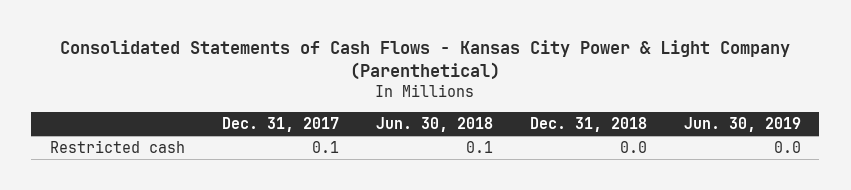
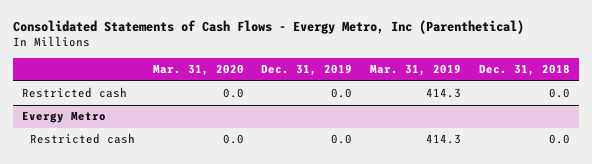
[60,40,791,81] Consolidated Statements of Cash Flows - Kansas City Power & Light Company (Parenthetical) -> [13,19,525,34] Consolidated Statements of Cash Flows - Evergy Metro, Inc (Parenthetical)
[221,117,339,133] Dec. 31, 2017 -> none
[375,117,493,133] Jun. 30, 2018 -> none
[683,117,801,133] Jun. 30, 2019 -> none
none -> [152,64,244,77] Mar. 31, 2020
none -> [261,64,353,77] Dec. 31, 2019
none -> [370,64,462,77] Mar. 31, 2019
none -> [21,111,106,124] Evergy Metro
none -> [30,133,136,145] Restricted cash

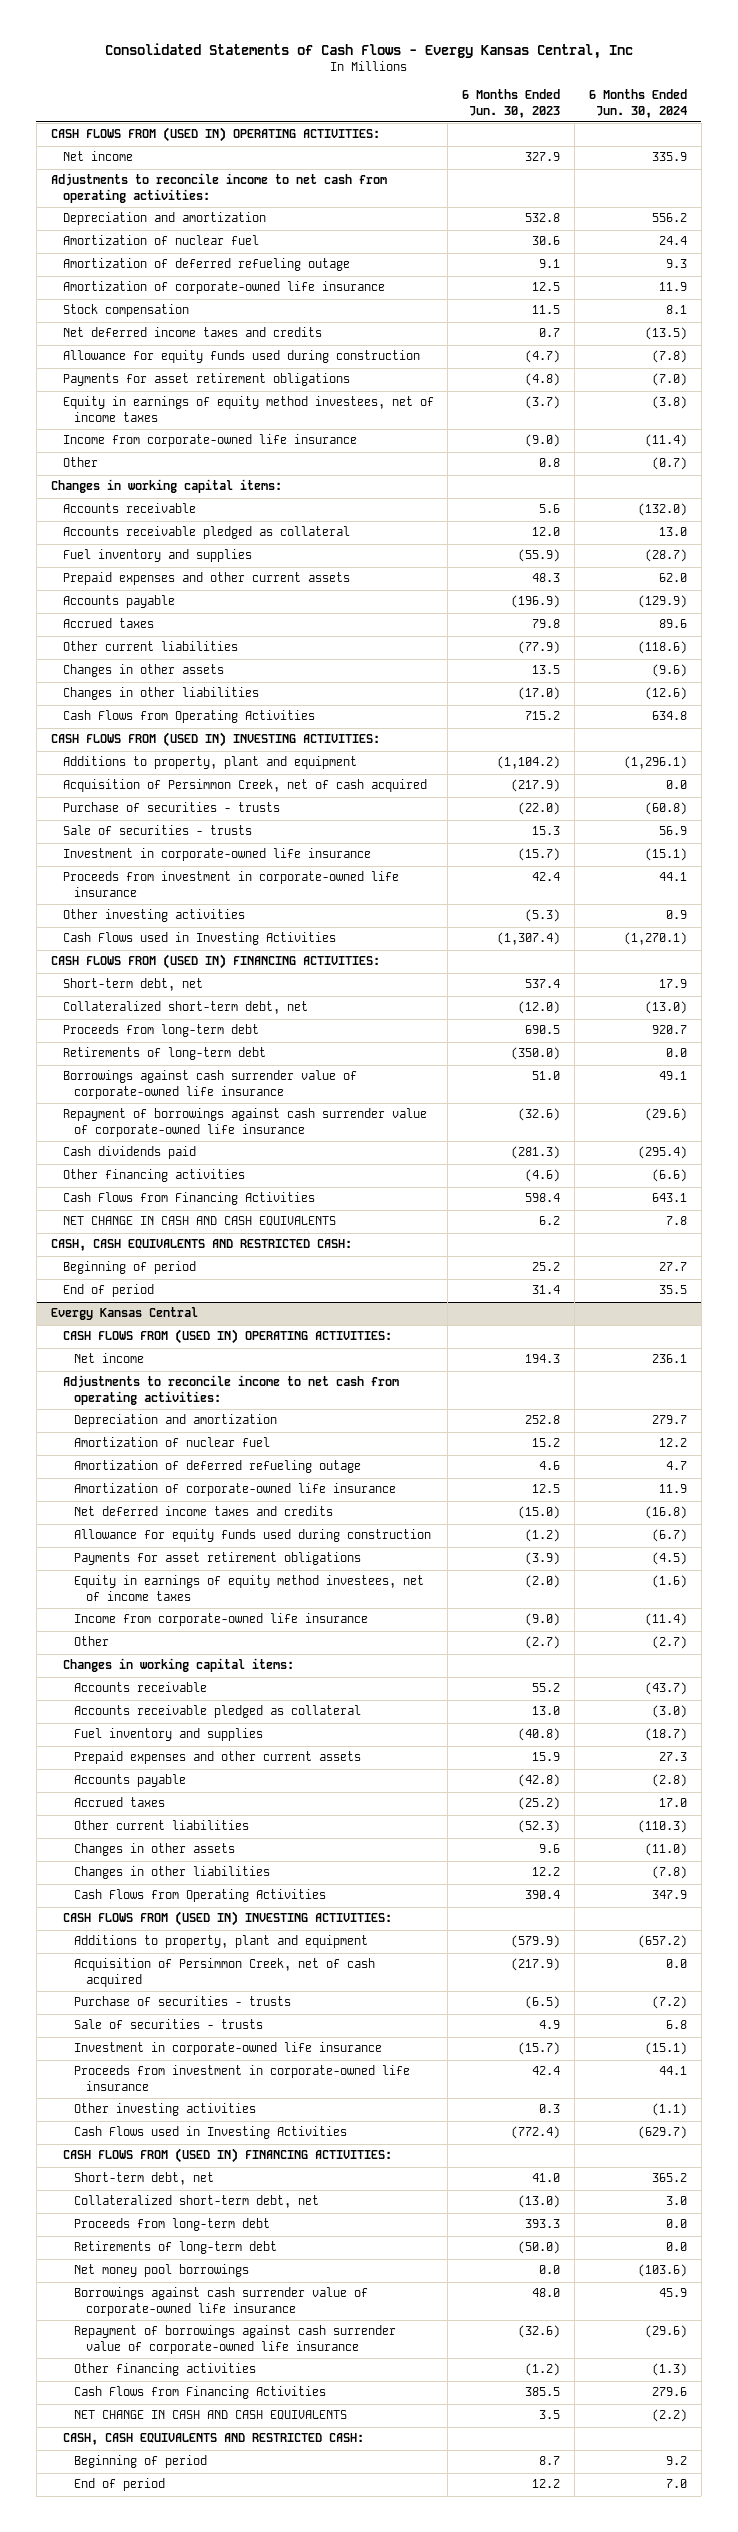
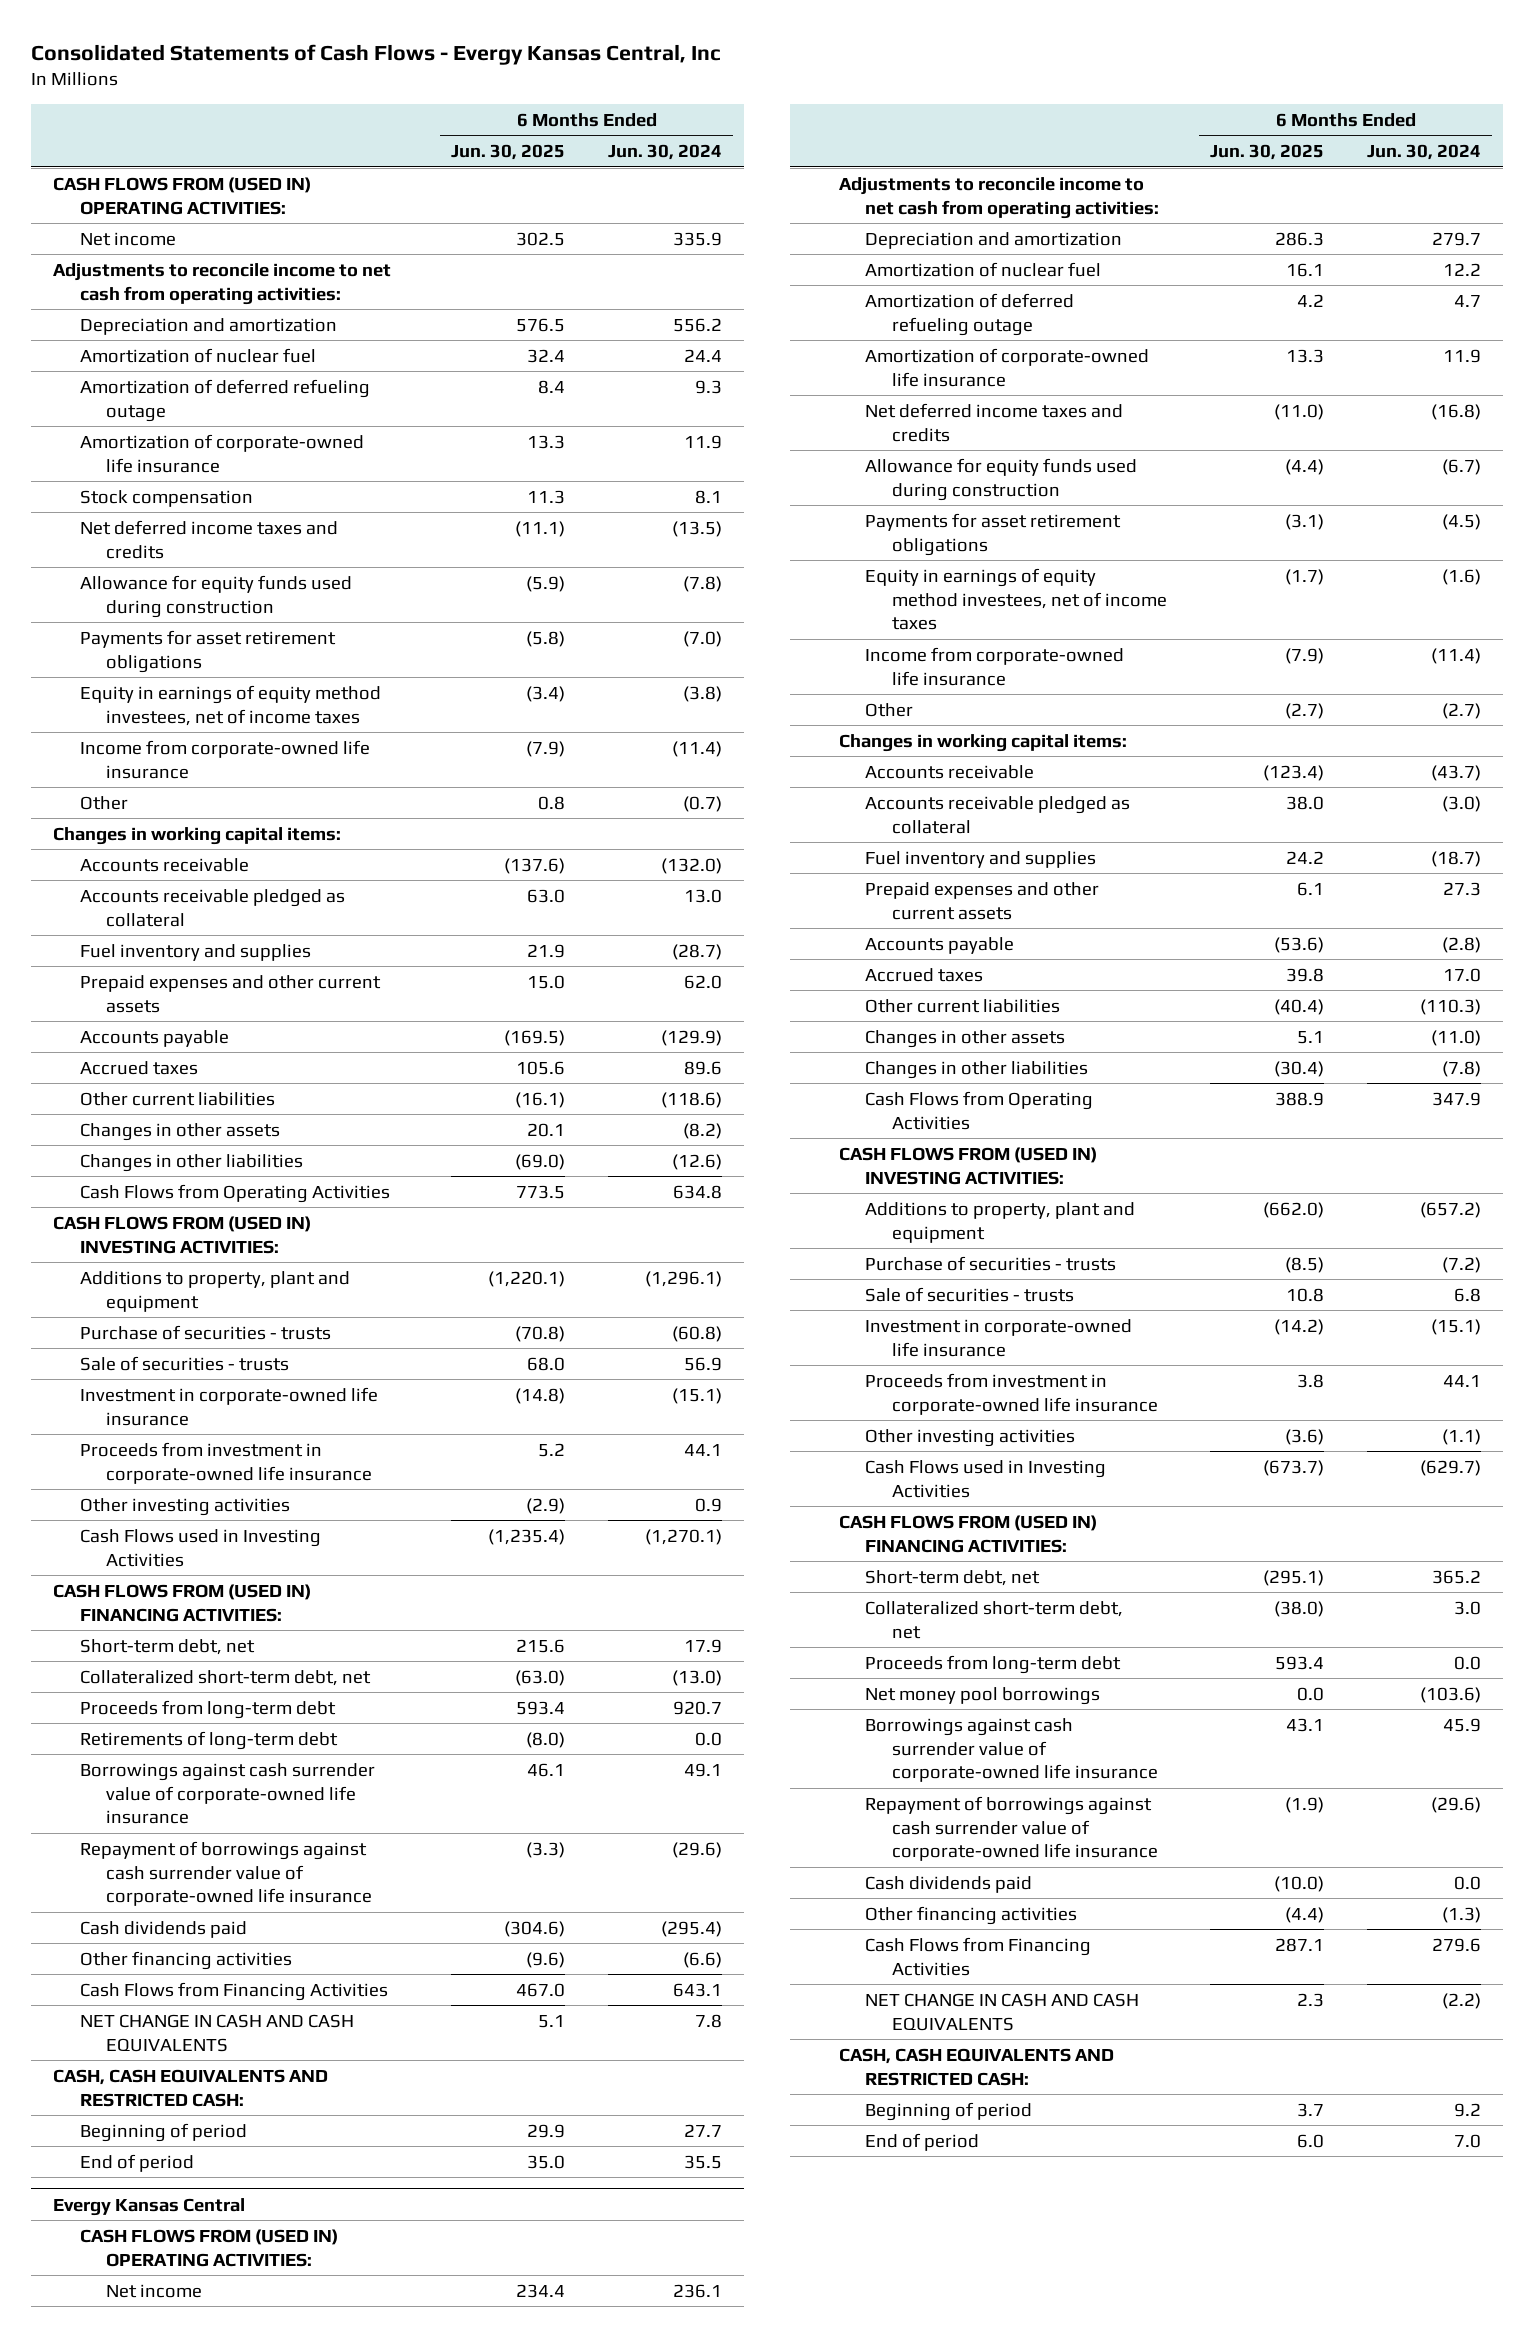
[462,89,561,118] 6 Months Ended Jun. 30, 2023 -> none
none -> [451,144,566,161] Jun. 30, 2025
[652,664,688,678] (9.6) -> [683,1122,723,1139] (8.2)
[62,779,427,793] Acquisition of Persimmon Creek, net of cash acquired -> none
[74,1958,376,1988] Acquisition of Persimmon Creek, net of cash acquired -> none
[74,2241,278,2255] Retirements of long-term debt -> none
none -> [865,1875,1033,1893] Cash dividends paid

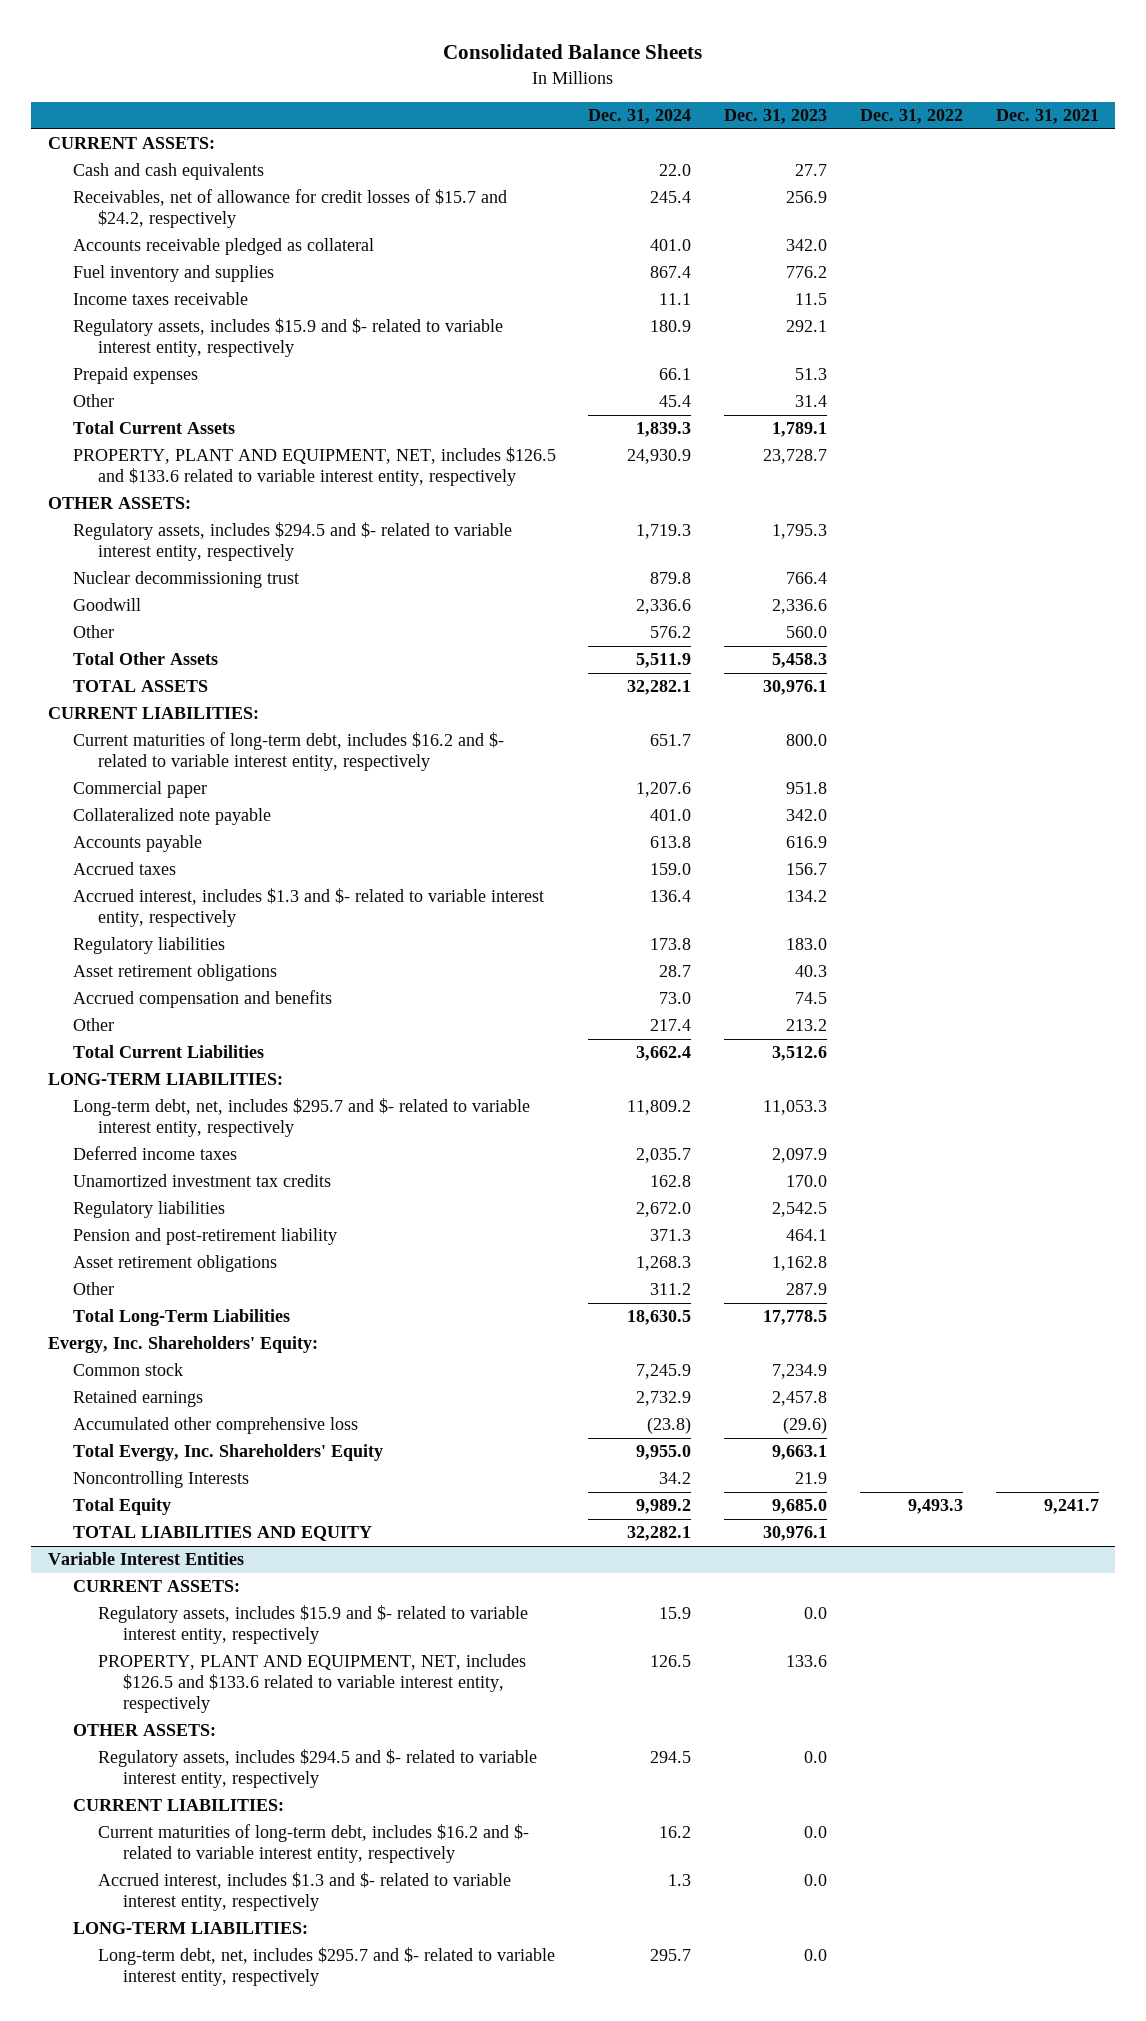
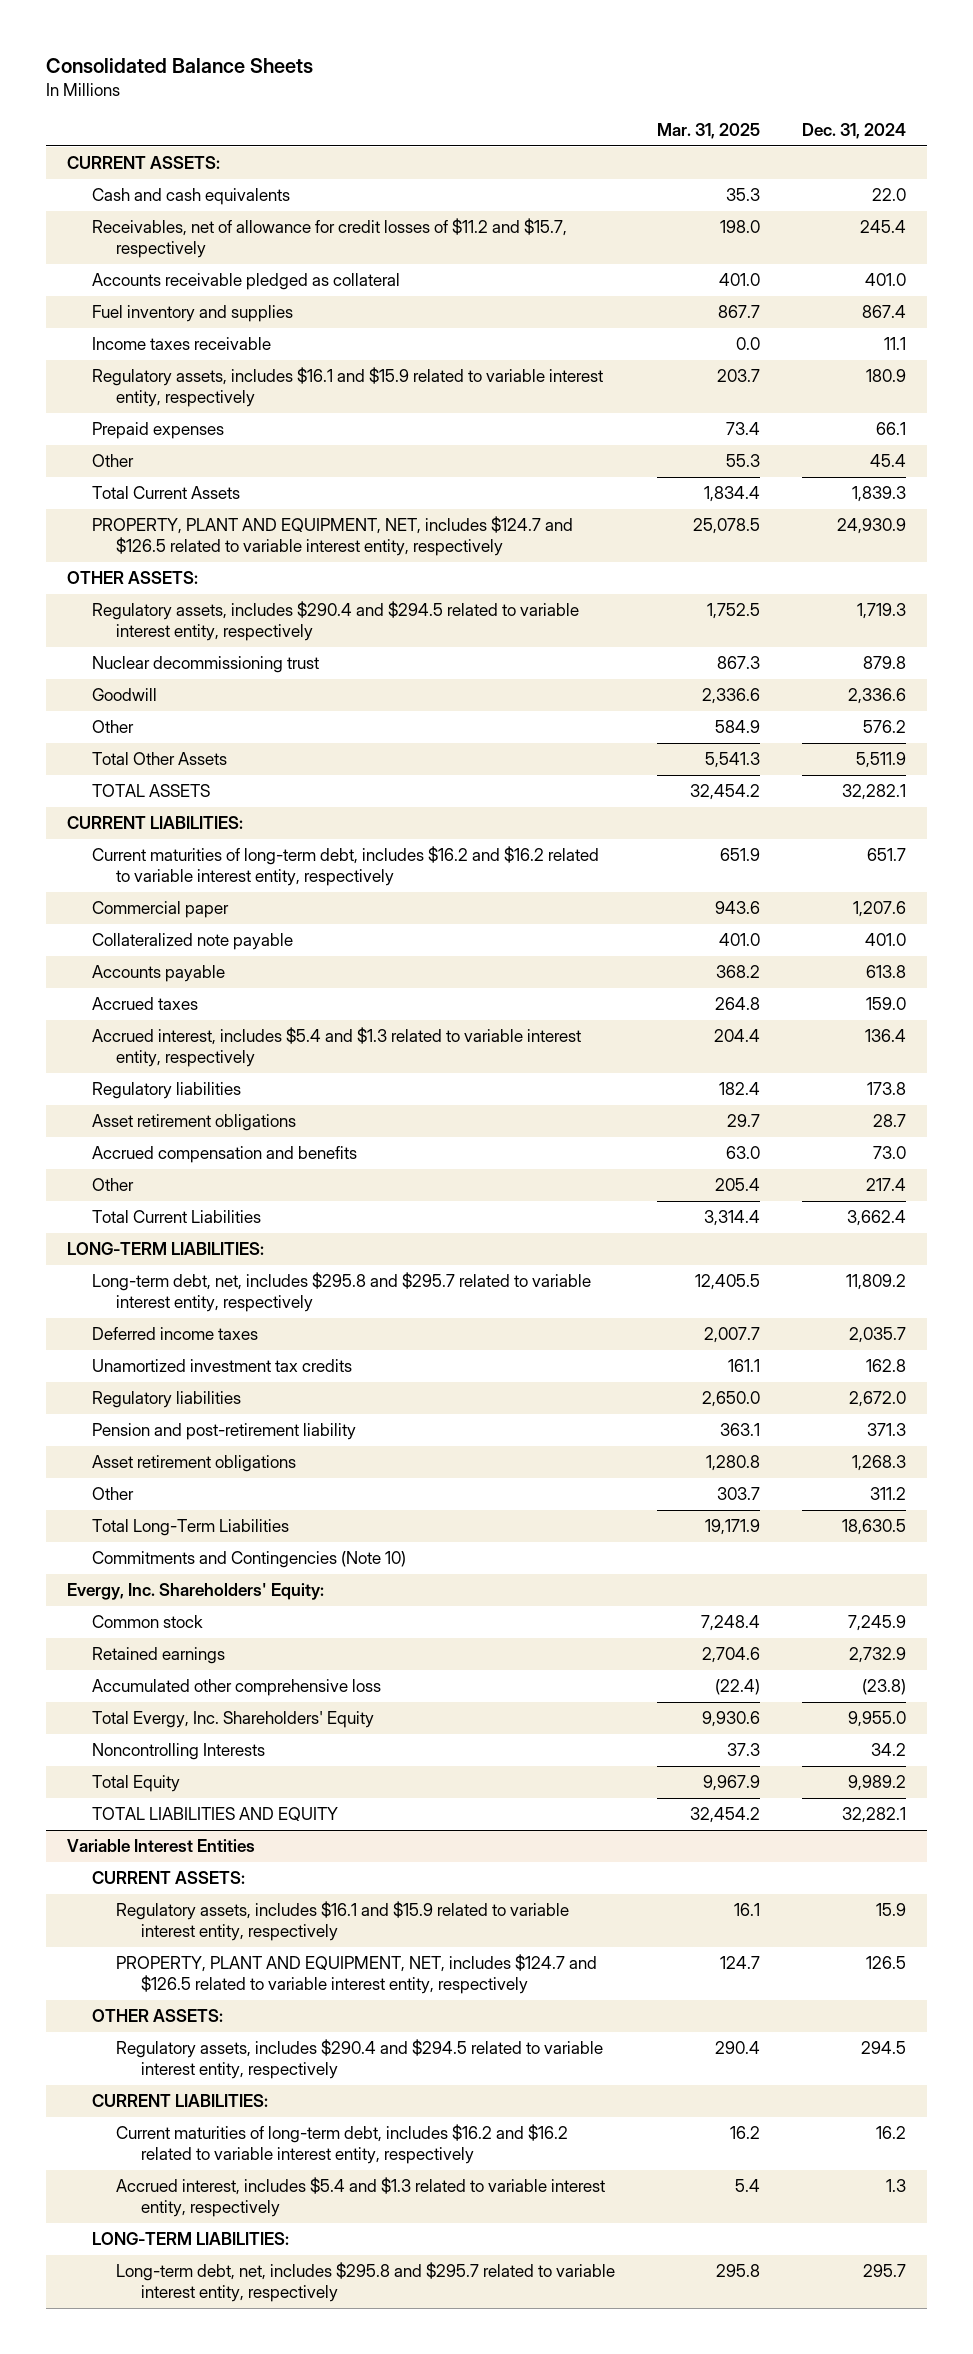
[724,109,828,125] Dec. 31, 2023 -> none
[859,109,963,125] Dec. 31, 2022 -> none
[995,109,1099,125] Dec. 31, 2021 -> none
none -> [657,122,761,139] Mar. 31, 2025
[72,189,507,229] Receivables, net of allowance for credit losses of $15.7 and $24.2, respectively -> [91,218,567,259] Receivables, net of allowance for credit losses of $11.2 and $15.7, respectively
[72,318,503,358] Regulatory assets, includes $15.9 and $- related to variable interest entity, respectively -> [91,367,603,408] Regulatory assets, includes $16.1 and $15.9 related to variable interest entity, respectively
[72,447,556,487] PROPERTY, PLANT AND EQUIPMENT, NET, includes $126.5 and $133.6 related to variable interest entity, respectively -> [91,516,573,557] PROPERTY, PLANT AND EQUIPMENT, NET, includes $124.7 and $126.5 related to variable interest entity, respectively
[72,522,512,562] Regulatory assets, includes $294.5 and $- related to variable interest entity, respectively -> [91,601,579,642] Regulatory assets, includes $290.4 and $294.5 related to variable interest entity, respectively
[72,732,504,772] Current maturities of long-term debt, includes $16.2 and $- related to variable interest entity, respectively -> [91,846,599,887] Current maturities of long-term debt, includes $16.2 and $16.2 related to variable interest entity, respectively
[72,888,544,928] Accrued interest, includes $1.3 and $- related to variable interest entity, respectively -> [91,1027,581,1068] Accrued interest, includes $5.4 and $1.3 related to variable interest entity, respectively
[72,1098,530,1138] Long-term debt, net, includes $295.7 and $- related to variable interest entity, respectively -> [91,1272,591,1313] Long-term debt, net, includes $295.8 and $295.7 related to variable interest entity, respectively
none -> [91,1551,406,1569] Commitments and Contingencies (Note 10)
[97,1605,528,1645] Regulatory assets, includes $15.9 and $- related to variable interest entity, respectively -> [116,1901,570,1942] Regulatory assets, includes $16.1 and $15.9 related to variable interest entity, respectively
[97,1654,526,1714] PROPERTY, PLANT AND EQUIPMENT, NET, includes $126.5 and $133.6 related to variable interest entity, respectively -> [116,1954,598,1995] PROPERTY, PLANT AND EQUIPMENT, NET, includes $124.7 and $126.5 related to variable interest entity, respectively
[97,1749,537,1789] Regulatory assets, includes $294.5 and $- related to variable interest entity, respectively -> [116,2039,604,2080] Regulatory assets, includes $290.4 and $294.5 related to variable interest entity, respectively
[97,1824,529,1864] Current maturities of long-term debt, includes $16.2 and $- related to variable interest entity, respectively -> [116,2124,569,2165] Current maturities of long-term debt, includes $16.2 and $16.2 related to variable interest entity, respectively
[97,1872,511,1912] Accrued interest, includes $1.3 and $- related to variable interest entity, respectively -> [116,2177,606,2218] Accrued interest, includes $5.4 and $1.3 related to variable interest entity, respectively
[97,1947,555,1987] Long-term debt, net, includes $295.7 and $- related to variable interest entity, respectively -> [116,2262,616,2303] Long-term debt, net, includes $295.8 and $295.7 related to variable interest entity, respectively

